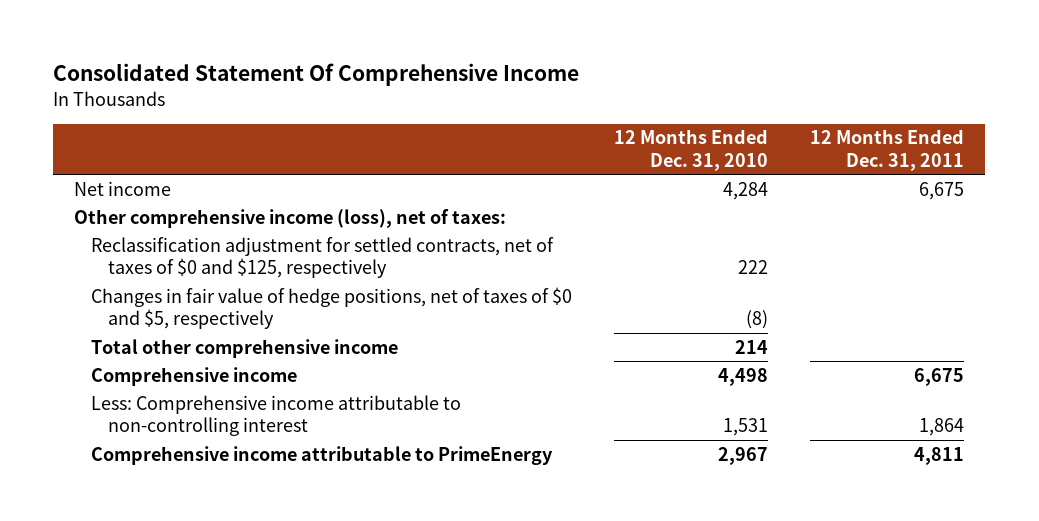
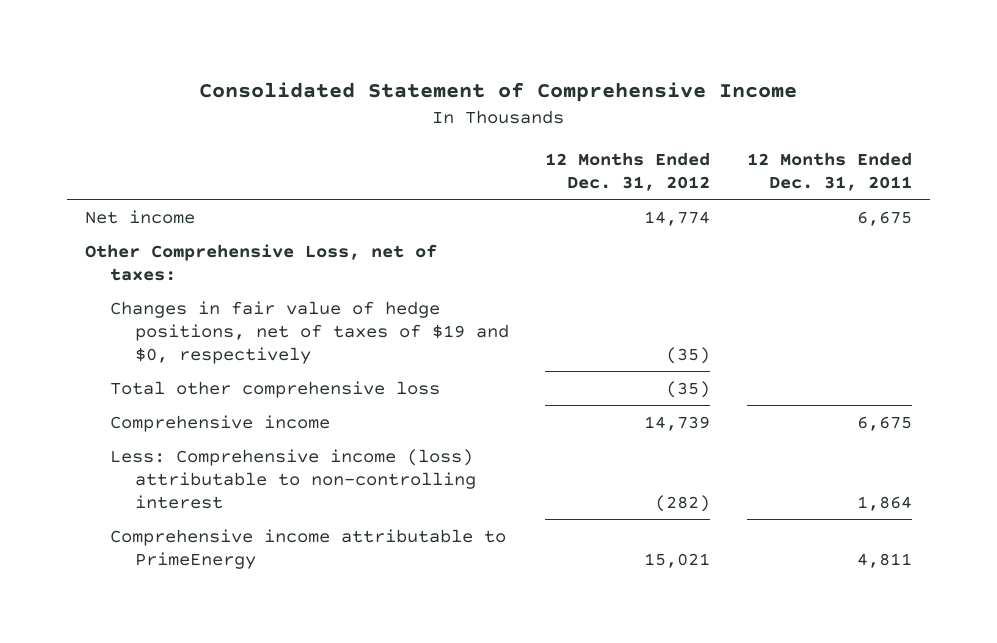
[53,63,580,87] Consolidated Statement Of Comprehensive Income -> [199,81,798,102] Consolidated Statement of Comprehensive Income
[614,129,769,172] 12 Months Ended Dec. 31, 2010 -> none
none -> [545,151,711,191] 12 Months Ended Dec. 31, 2012
[91,236,555,279] Reclassification adjustment for settled contracts, net of taxes of $0 and $125, respectively -> none
[74,208,507,228] Other comprehensive income (loss), net of taxes: -> [85,243,438,281] Other Comprehensive Loss, net of taxes:
[91,286,573,330] Changes in fair value of hedge positions, net of taxes of $0 and $5, respectively -> [109,300,509,364] Changes in fair value of hedge positions, net of taxes of $19 and $0, respectively
[91,338,399,358] Total other comprehensive income -> [109,380,440,398] Total other comprehensive loss
[91,394,462,437] Less: Comprehensive income attributable to non-controlling interest -> [109,448,476,509] Less: Comprehensive income (loss) attributable to non-controlling interest

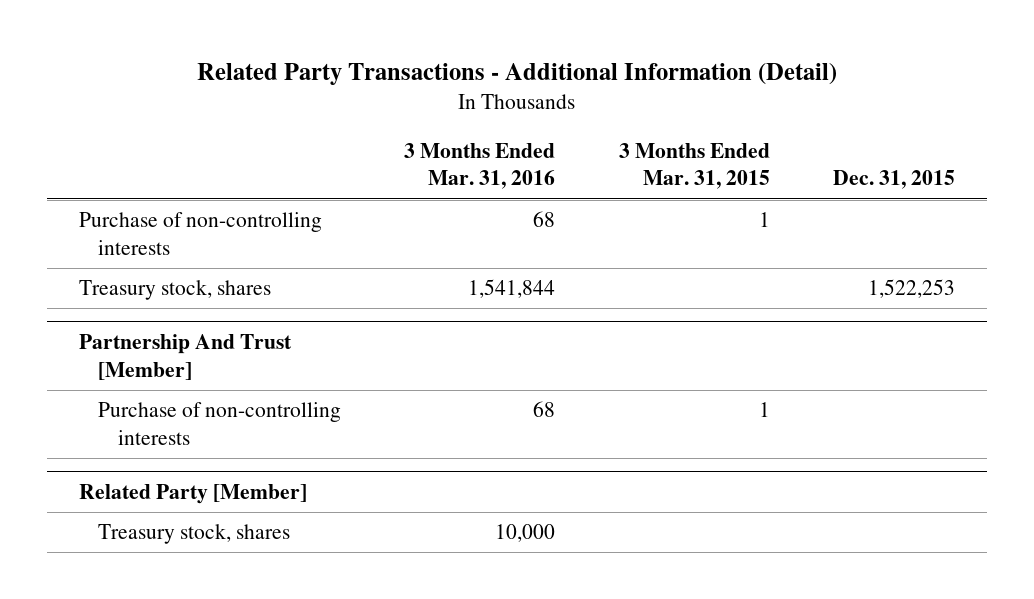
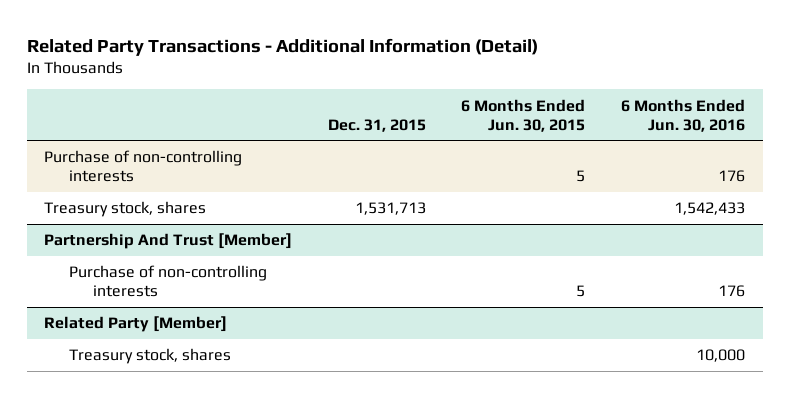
[404,142,556,190] 3 Months Ended Mar. 31, 2016 -> none
[618,142,770,190] 3 Months Ended Mar. 31, 2015 -> none
none -> [461,98,586,132] 6 Months Ended Jun. 30, 2015
none -> [620,98,745,132] 6 Months Ended Jun. 30, 2016
[867,279,955,299] 1,522,253 -> [354,202,426,216] 1,531,713

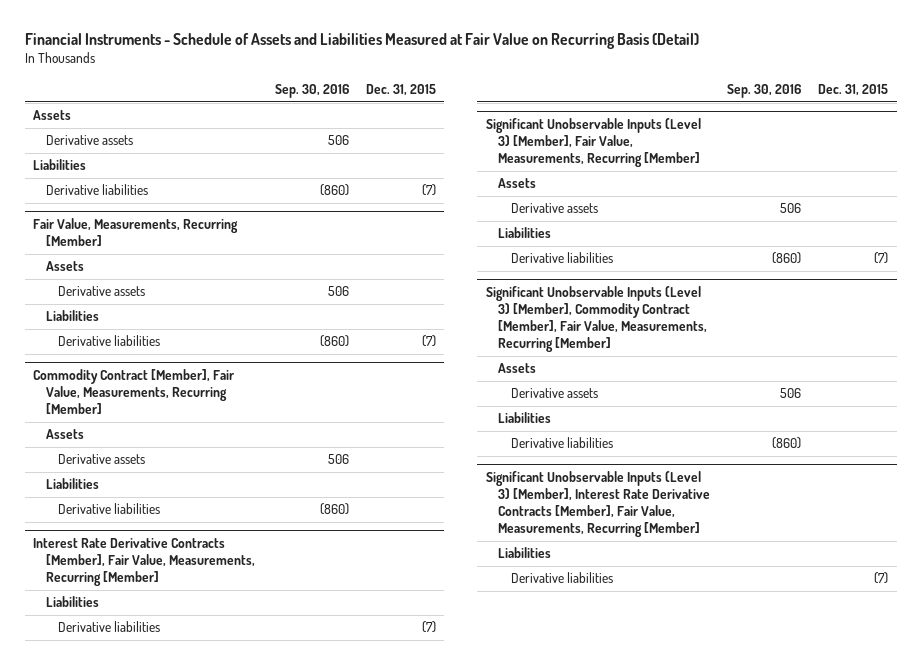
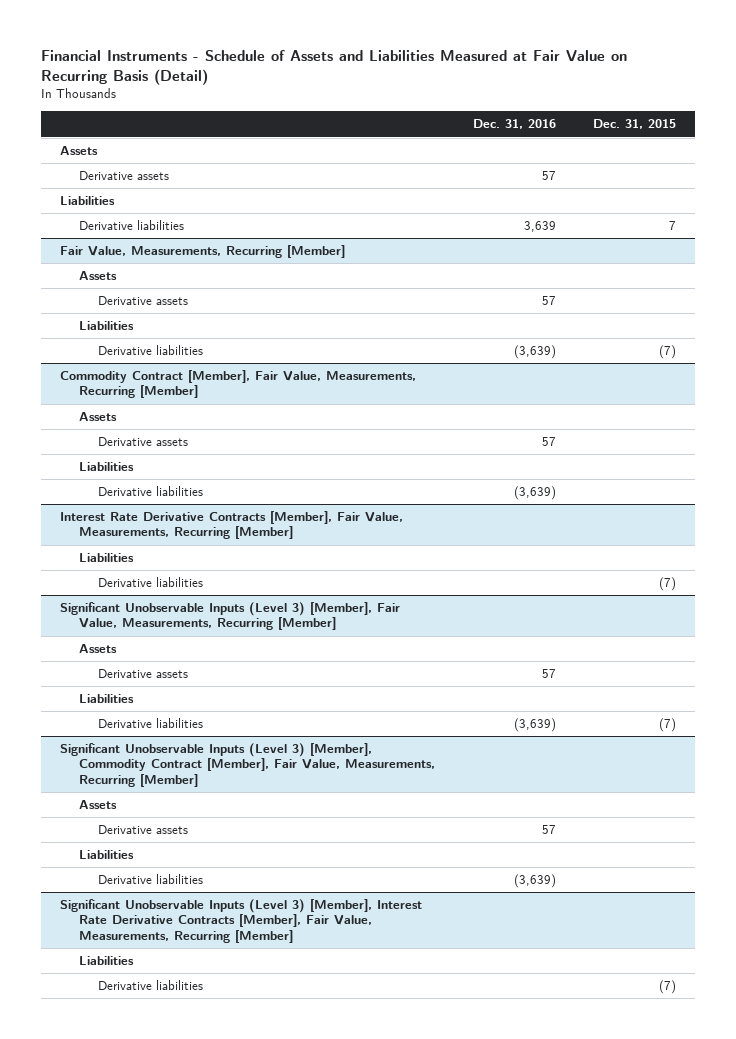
[274,83,349,98] Sep. 30, 2016 -> none
none -> [472,119,556,130] Dec. 31, 2016
[421,184,436,197] (7) -> [669,221,677,231] 7

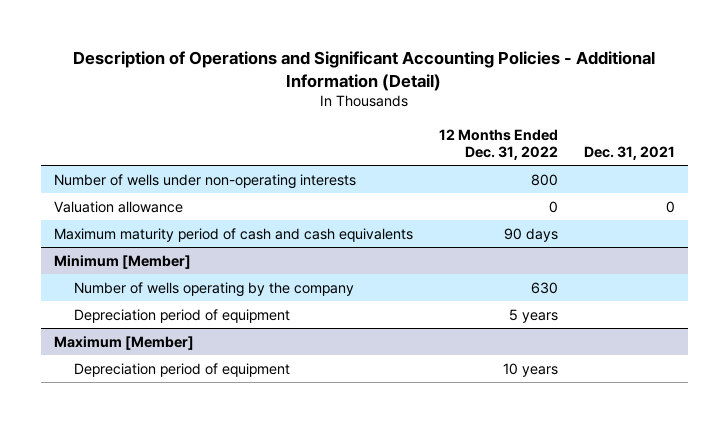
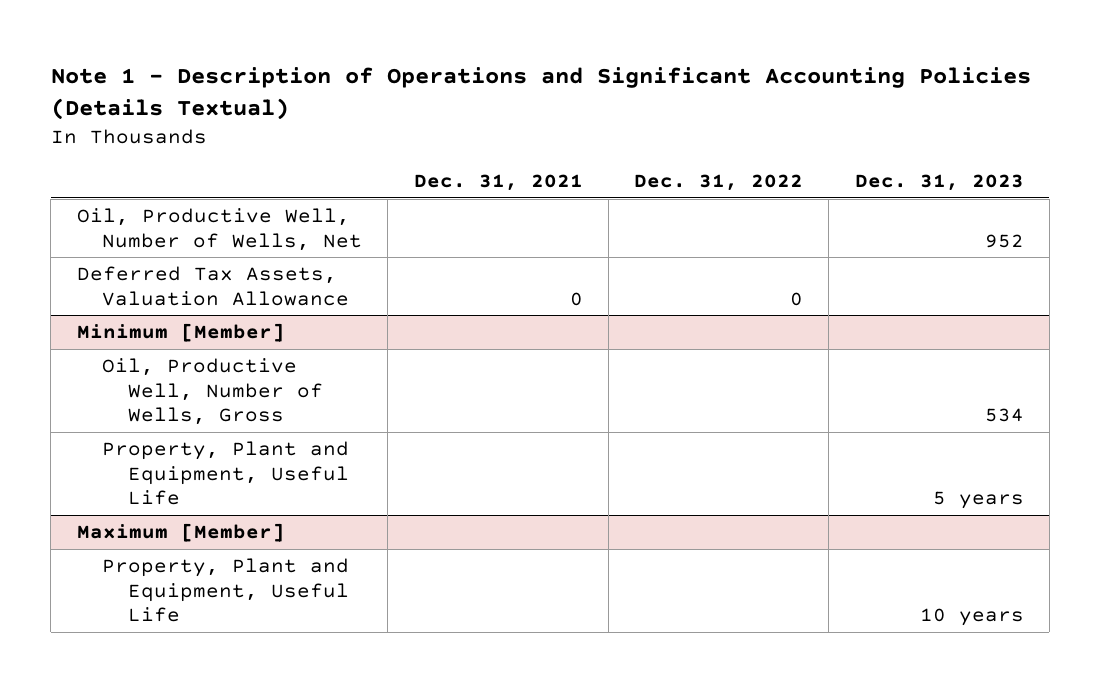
[73,50,656,91] Description of Operations and Significant Accounting Policies - Additional Information (Detail) -> [50,67,1031,121] Note 1 - Description of Operations and Significant Accounting Policies (Details Textual)
[438,128,558,161] 12 Months Ended Dec. 31, 2022 -> none
none -> [634,174,804,192] Dec. 31, 2022
none -> [854,174,1024,192] Dec. 31, 2023
[53,227,413,242] Maximum maturity period of cash and cash equivalents -> none
[53,173,356,189] Number of wells under non-operating interests -> [76,207,363,251] Oil, Productive Well, Number of Wells, Net
[53,200,183,213] Valuation allowance -> [76,265,350,306] Deferred Tax Assets, Valuation Allowance
[73,281,354,297] Number of wells operating by the company -> [102,357,323,426] Oil, Productive Well, Number of Wells, Gross
[73,308,290,323] Depreciation period of equipment -> [102,440,350,506] Property, Plant and Equipment, Useful Life
[73,362,290,377] Depreciation period of equipment -> [102,557,350,623] Property, Plant and Equipment, Useful Life

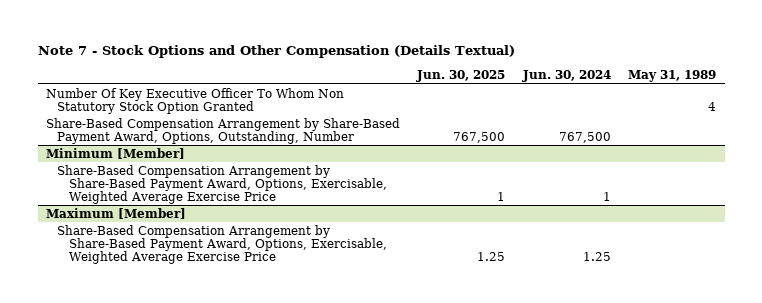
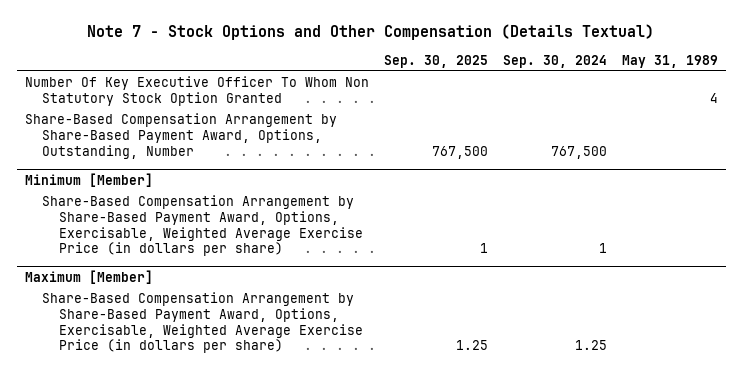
[416,70,506,83] Jun. 30, 2025 -> none
[521,70,611,83] Jun. 30, 2024 -> none
none -> [383,54,488,68] Sep. 30, 2025
none -> [502,54,607,68] Sep. 30, 2024
[57,164,387,204] Share-Based Compensation Arrangement by Share-Based Payment Award, Options, Exercisable, Weighted Average Exercise Price -> [41,195,363,257] Share-Based Compensation Arrangement by Share-Based Payment Award, Options, Exercisable, Weighted Average Exercise Price (in dollars per share)
[57,224,387,264] Share-Based Compensation Arrangement by Share-Based Payment Award, Options, Exercisable, Weighted Average Exercise Price -> [41,292,363,354] Share-Based Compensation Arrangement by Share-Based Payment Award, Options, Exercisable, Weighted Average Exercise Price (in dollars per share)

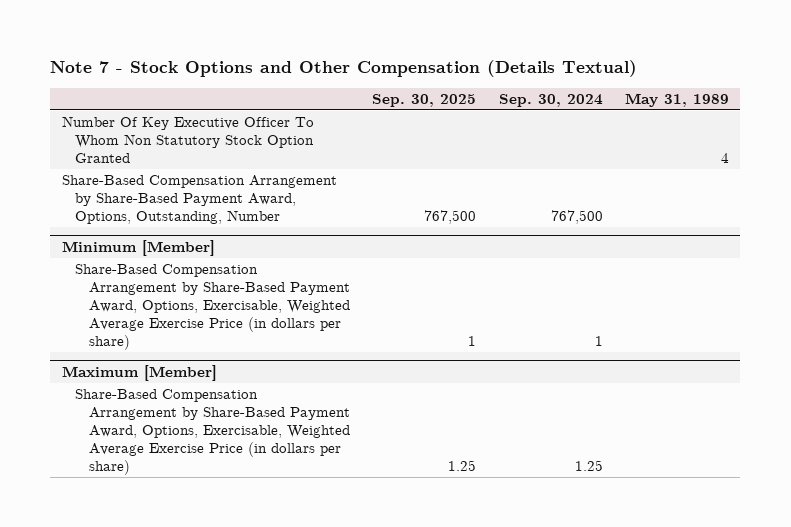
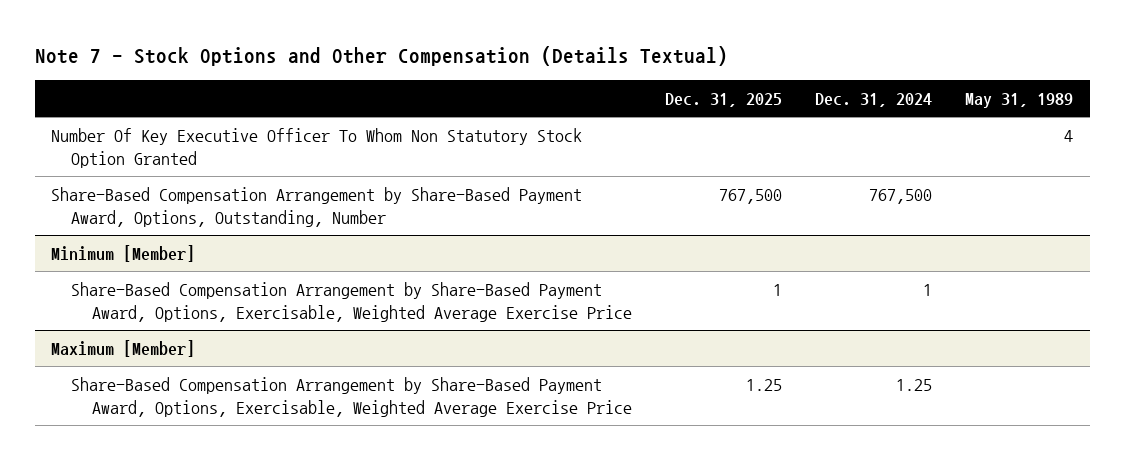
[372,93,477,107] Sep. 30, 2025 -> none
[498,93,603,107] Sep. 30, 2024 -> none
none -> [664,92,782,107] Dec. 31, 2025
none -> [814,92,932,107] Dec. 31, 2024
[75,264,350,350] Share-Based Compensation Arrangement by Share-Based Payment Award, Options, Exercisable, Weighted Average Exercise Price (in dollars per share) -> [71,281,632,322] Share-Based Compensation Arrangement by Share-Based Payment Award, Options, Exercisable, Weighted Average Exercise Price
[75,389,350,475] Share-Based Compensation Arrangement by Share-Based Payment Award, Options, Exercisable, Weighted Average Exercise Price (in dollars per share) -> [71,376,632,417] Share-Based Compensation Arrangement by Share-Based Payment Award, Options, Exercisable, Weighted Average Exercise Price

